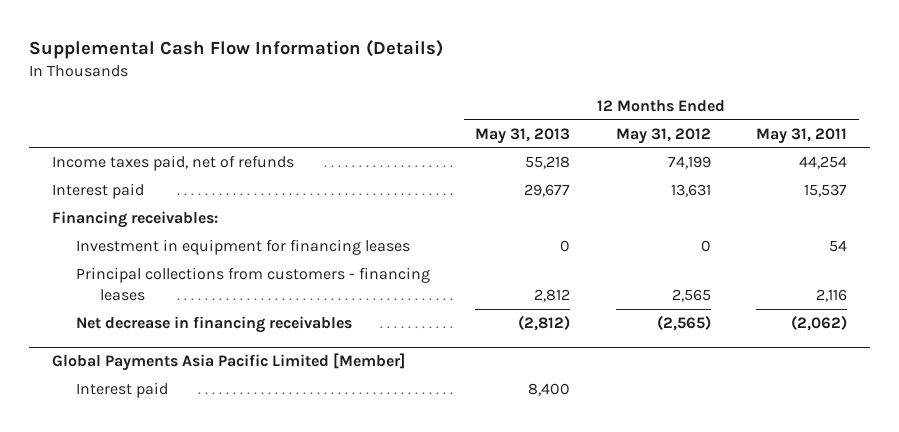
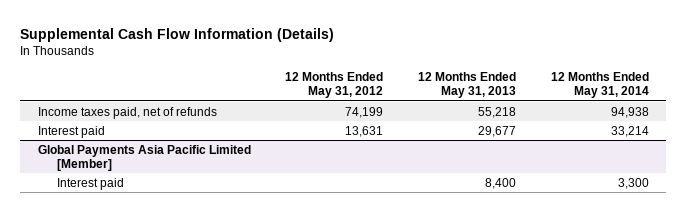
[756,127,848,144] May 31, 2011 -> none
none -> [551,71,650,99] 12 Months Ended May 31, 2014
[51,210,218,228] Financing receivables: -> none
[75,238,410,255] Investment in equipment for financing leases -> none
[75,266,430,301] Principal collections from customers - financing leases -> none
[75,315,352,333] Net decrease in financing receivables -> none

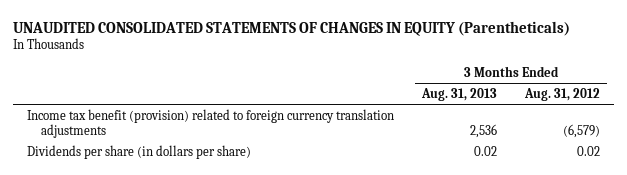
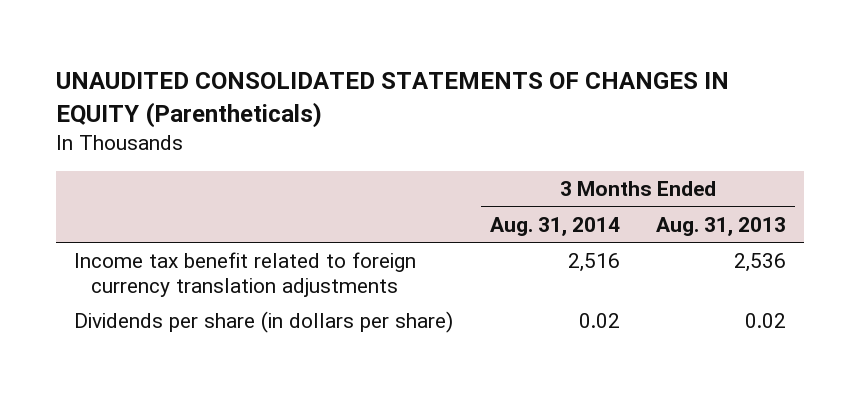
[523,87,600,101] Aug. 31, 2012 -> none
none -> [489,217,620,237] Aug. 31, 2014
[27,108,395,138] Income tax benefit (provision) related to foreign currency translation adjustments -> [74,252,417,297] Income tax benefit related to foreign currency translation adjustments

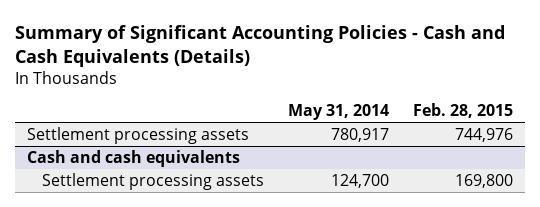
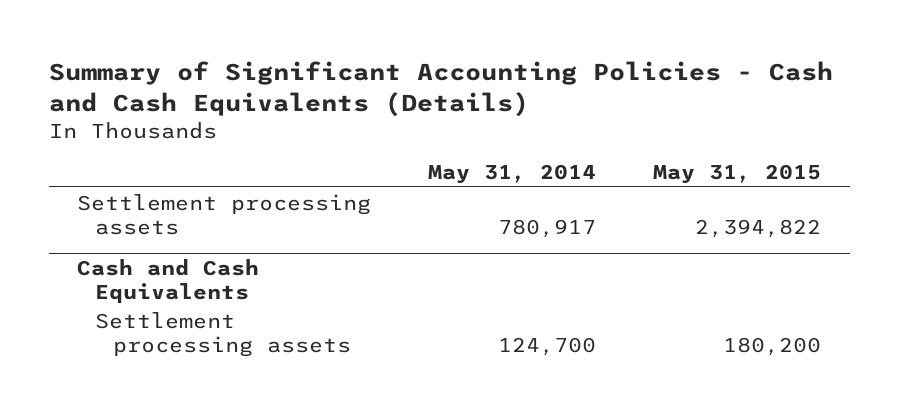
[412,102,513,118] Feb. 28, 2015 -> none
none -> [653,164,822,185] May 31, 2015
[27,149,241,167] Cash and cash equivalents -> [77,258,260,303] Cash and Cash Equivalents

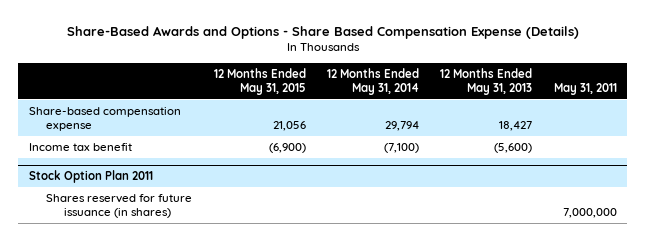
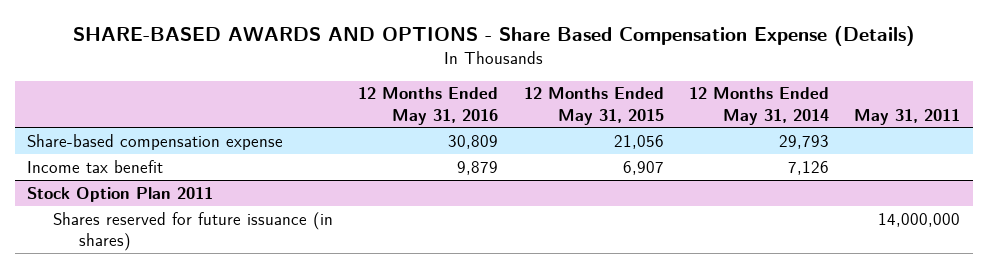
[66,25,579,39] Share-Based Awards and Options - Share Based Compensation Expense (Details) -> [72,25,915,46] SHARE-BASED AWARDS AND OPTIONS - Share Based Compensation Expense (Details)
[440,67,533,96] 12 Months Ended May 31, 2013 -> none
none -> [358,87,499,125] 12 Months Ended May 31, 2016
[384,121,419,132] 29,794 -> [779,134,830,149] 29,793
[268,142,306,153] (6,900) -> [622,160,664,175] 6,907
[383,142,419,153] (7,100) -> [788,160,830,175] 7,126
[562,208,617,219] 7,000,000 -> [878,212,961,227] 14,000,000

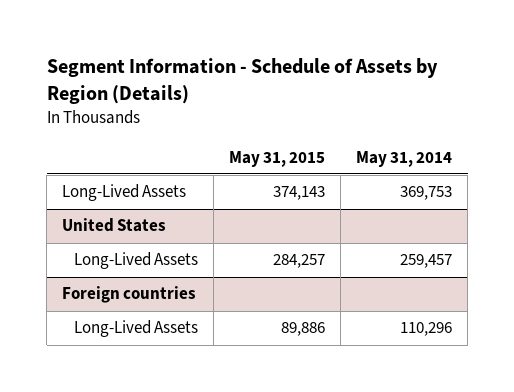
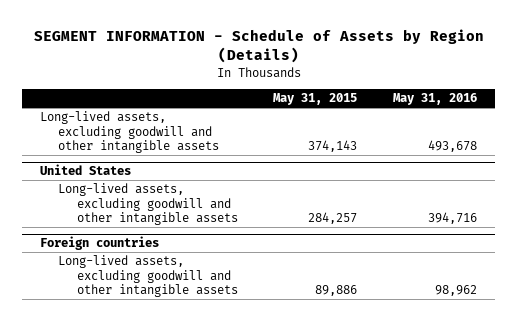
[46,58,438,104] Segment Information - Schedule of Assets by Region (Details) -> [33,29,484,64] SEGMENT INFORMATION - Schedule of Assets by Region (Details)
[356,150,453,167] May 31, 2014 -> none
none -> [392,93,477,106] May 31, 2016
[62,184,187,202] Long-Lived Assets -> [40,111,220,153] Long-lived assets, excluding goodwill and other intangible assets
[74,252,199,270] Long-Lived Assets -> [58,183,238,225] Long-lived assets, excluding goodwill and other intangible assets
[74,320,199,338] Long-Lived Assets -> [58,255,238,297] Long-lived assets, excluding goodwill and other intangible assets

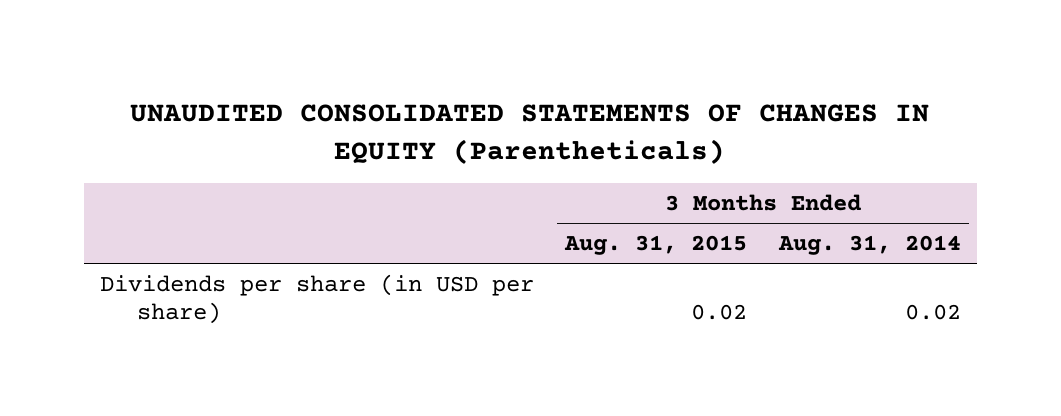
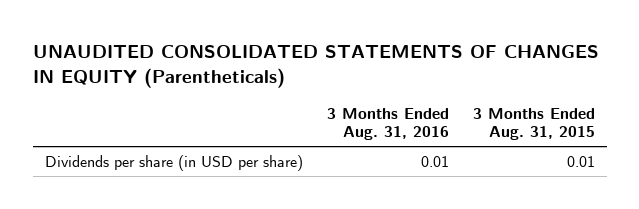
[777,235,961,256] Aug. 31, 2014 -> none
none -> [326,107,449,141] 3 Months Ended Aug. 31, 2016
[691,304,748,321] 0.02 -> [566,156,595,168] 0.01

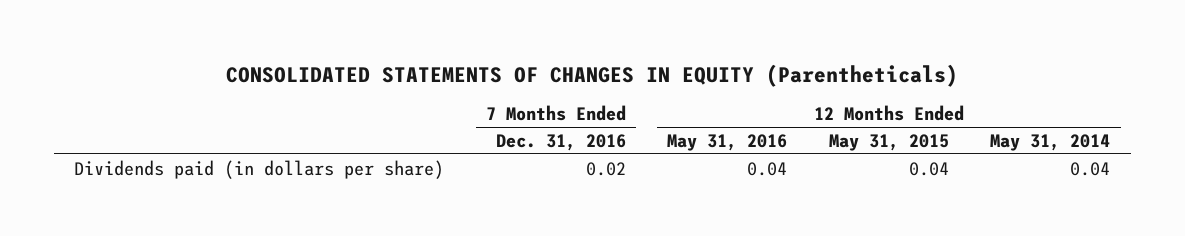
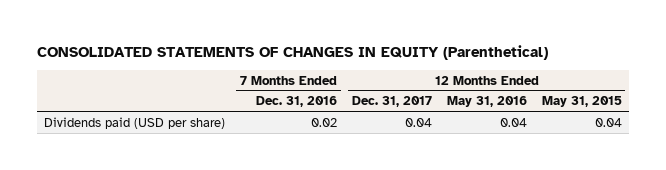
[226,64,959,88] CONSOLIDATED STATEMENTS OF CHANGES IN EQUITY (Parentheticals) -> [36,45,548,61] CONSOLIDATED STATEMENTS OF CHANGES IN EQUITY (Parenthetical)
[990,133,1111,151] May 31, 2014 -> none
none -> [351,96,432,108] Dec. 31, 2017
[74,159,445,179] Dividends paid (in dollars per share) -> [44,116,226,129] Dividends paid (USD per share)

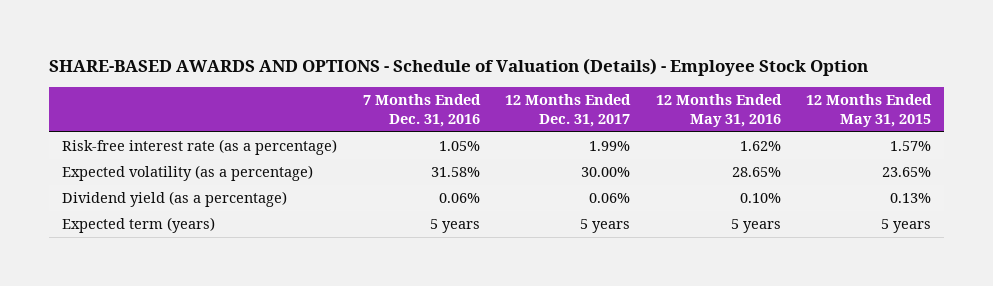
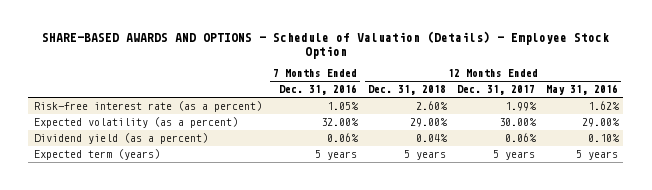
[806,93,933,127] 12 Months Ended May 31, 2015 -> none
none -> [367,85,446,96] Dec. 31, 2018
[62,139,338,156] Risk-free interest rate (as a percentage) -> [33,101,262,113] Risk-free interest rate (as a percent)
[62,165,314,182] Expected volatility (as a percentage) -> [33,117,238,129] Expected volatility (as a percent)
[430,167,480,178] 31.58% -> [320,118,359,127] 32.00%
[731,167,781,178] 28.65% -> [581,118,620,128] 29.00%
[62,191,288,208] Dividend yield (as a percentage) -> [33,133,208,145] Dividend yield (as a percent)

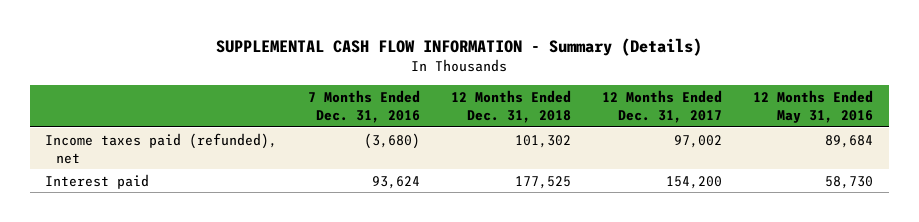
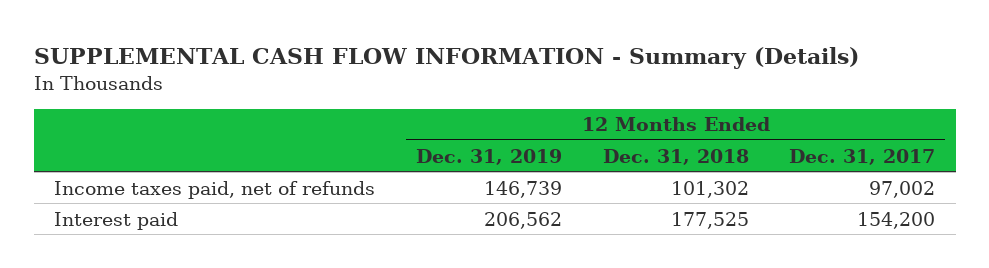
[308,90,421,124] 7 Months Ended Dec. 31, 2016 -> none
[753,90,874,124] 12 Months Ended May 31, 2016 -> none
none -> [415,148,562,165] Dec. 31, 2019
[45,132,278,164] Income taxes paid (refunded), net -> [54,180,376,199] Income taxes paid, net of refunds

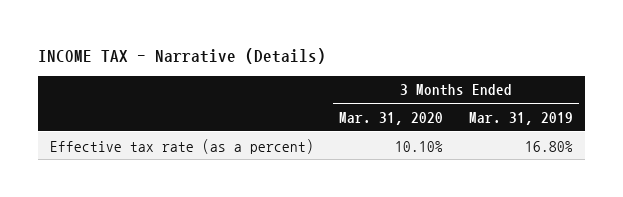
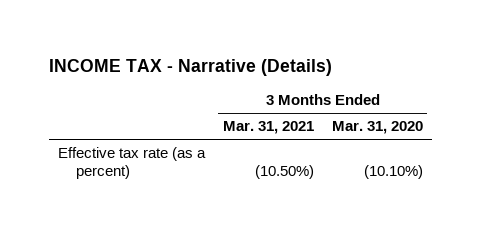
[468,111,573,125] Mar. 31, 2019 -> none
none -> [222,121,314,135] Mar. 31, 2021
[395,140,444,152] 10.10% -> [363,165,423,180] (10.10%)

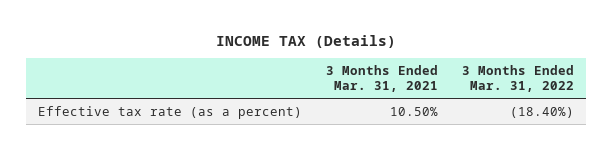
[48,59,332,77] INCOME TAX - Narrative (Details) -> [215,34,396,48] INCOME TAX (Details)
[331,121,423,135] Mar. 31, 2020 -> none
none -> [461,64,574,93] 3 Months Ended Mar. 31, 2022
[254,165,314,180] (10.50%) -> [389,106,438,116] 10.50%

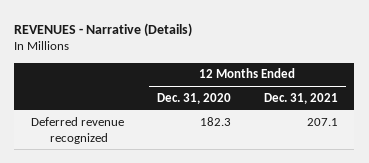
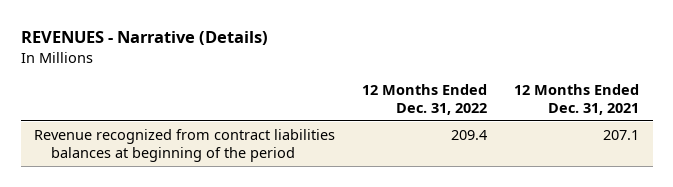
[156,92,231,104] Dec. 31, 2020 -> none
none -> [362,83,488,116] 12 Months Ended Dec. 31, 2022
[30,116,124,144] Deferred revenue recognized -> [34,128,336,163] Revenue recognized from contract liabilities balances at beginning of the period

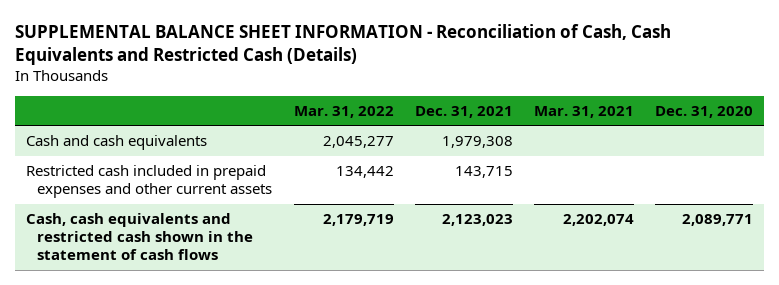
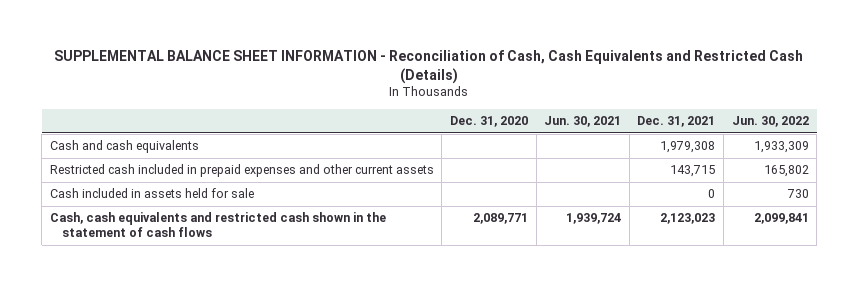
[293,105,394,118] Mar. 31, 2022 -> none
[534,105,635,118] Mar. 31, 2021 -> none
none -> [544,116,622,128] Jun. 30, 2021
none -> [731,116,809,128] Jun. 30, 2022
none -> [49,188,254,199] Cash included in assets held for sale

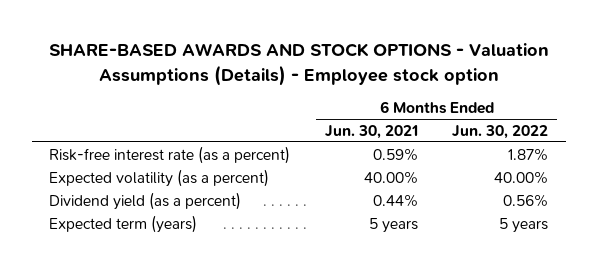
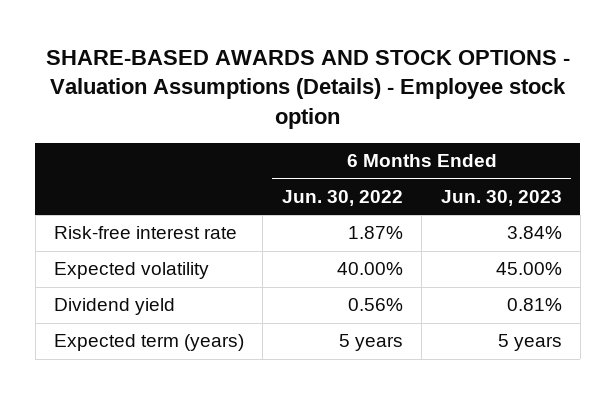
[324,124,418,139] Jun. 30, 2021 -> none
none -> [440,189,562,206] Jun. 30, 2023
[49,145,291,164] Risk-free interest rate (as a percent) -> [54,226,238,240] Risk-free interest rate
[49,168,270,187] Expected volatility (as a percent) -> [54,262,210,280] Expected volatility
[49,191,242,210] Dividend yield (as a percent) -> [54,298,176,316] Dividend yield

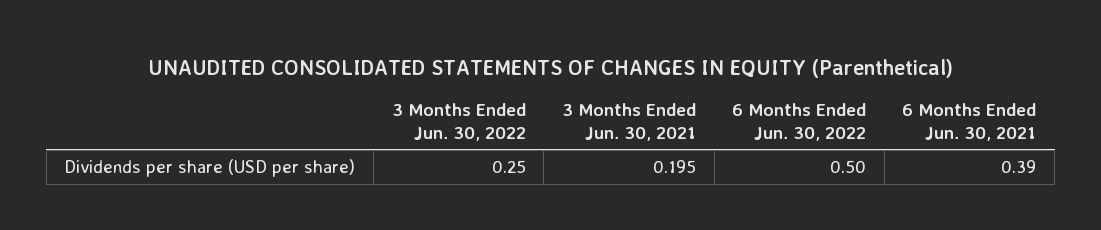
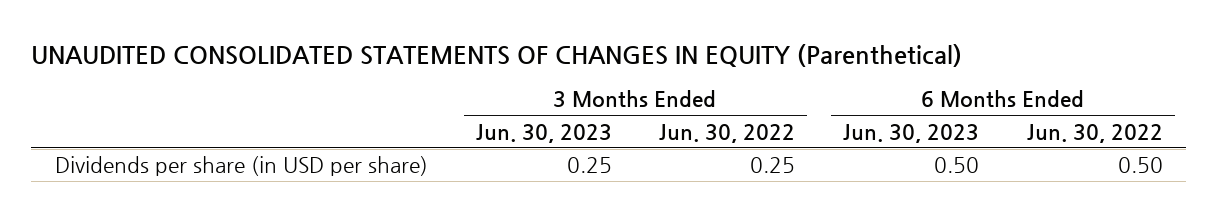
[561,103,696,141] 3 Months Ended Jun. 30, 2021 -> none
[902,103,1037,141] 6 Months Ended Jun. 30, 2021 -> none
none -> [475,123,612,143] Jun. 30, 2023
none -> [842,123,979,143] Jun. 30, 2023
[64,159,356,178] Dividends per share (USD per share) -> [54,156,428,177] Dividends per share (in USD per share)

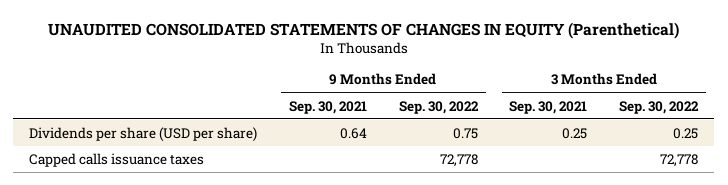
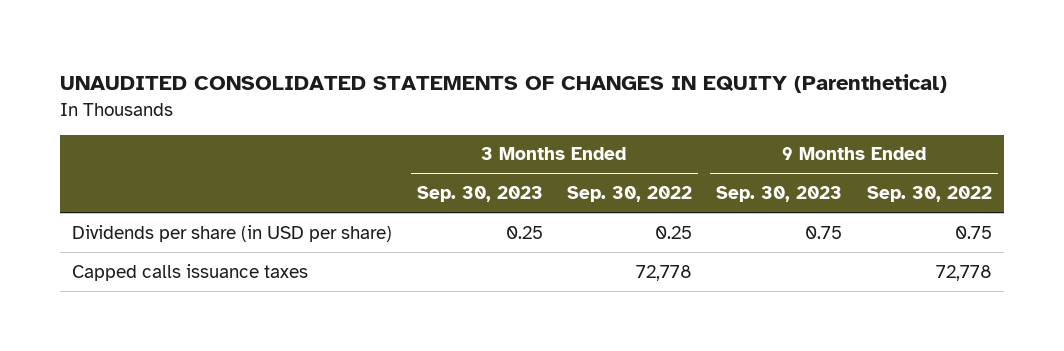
[289,100,368,114] Sep. 30, 2021 -> none
[509,100,588,114] Sep. 30, 2021 -> none
none -> [416,186,543,203] Sep. 30, 2023
none -> [716,186,843,203] Sep. 30, 2023
[29,126,258,142] Dividends per share (USD per share) -> [72,224,393,242] Dividends per share (in USD per share)

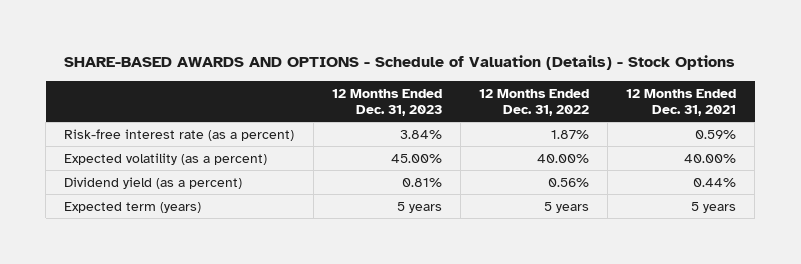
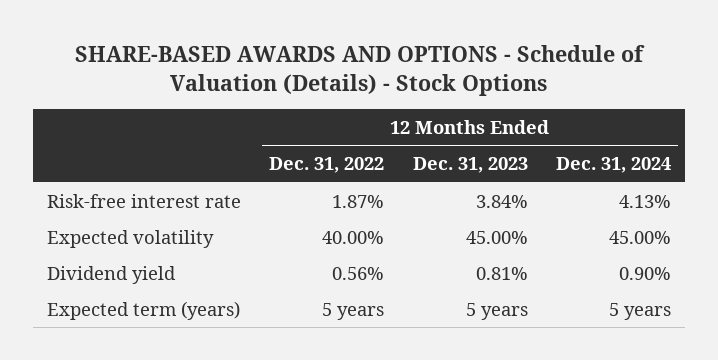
[626,88,737,116] 12 Months Ended Dec. 31, 2021 -> none
none -> [555,157,671,174] Dec. 31, 2024
[64,128,295,141] Risk-free interest rate (as a percent) -> [47,193,242,208] Risk-free interest rate
[64,152,268,165] Expected volatility (as a percent) -> [47,229,215,248] Expected volatility
[64,176,243,189] Dividend yield (as a percent) -> [47,265,177,284] Dividend yield

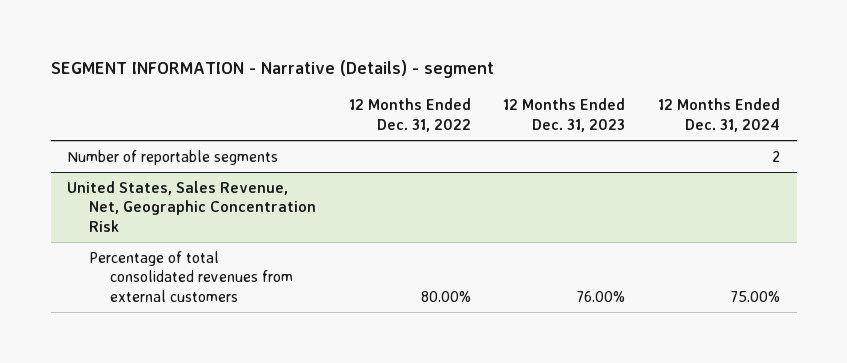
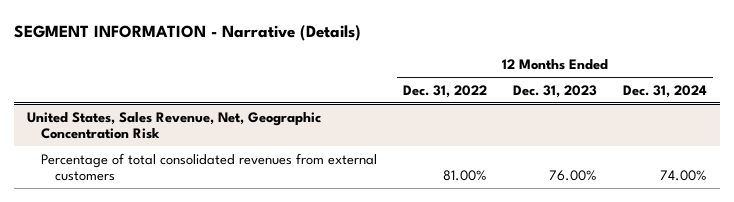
[50,60,494,79] SEGMENT INFORMATION - Narrative (Details) - segment -> [14,25,362,42] SEGMENT INFORMATION - Narrative (Details)
[66,149,278,165] Number of reportable segments -> none
[420,290,471,302] 80.00% -> [443,170,488,182] 81.00%
[730,290,781,302] 75.00% -> [660,170,708,182] 74.00%

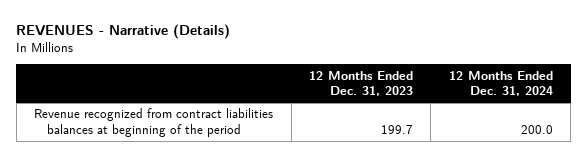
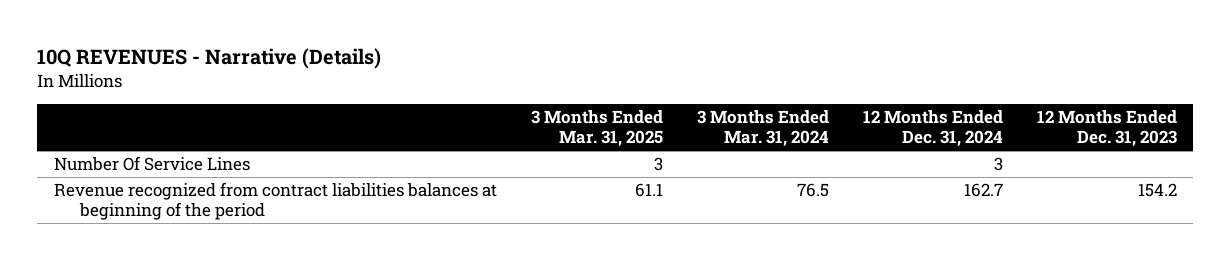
[16,24,231,40] REVENUES - Narrative (Details) -> [37,47,382,69] 10Q REVENUES - Narrative (Details)
none -> [530,110,663,148] 3 Months Ended Mar. 31, 2025
none -> [696,110,829,148] 3 Months Ended Mar. 31, 2024
none -> [54,156,251,172] Number Of Service Lines
[381,125,414,135] 199.7 -> [1137,183,1177,198] 154.2
[520,125,553,135] 200.0 -> [963,183,1003,198] 162.7

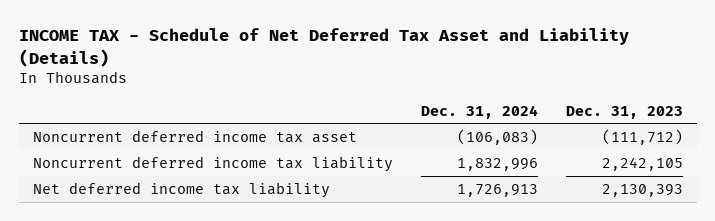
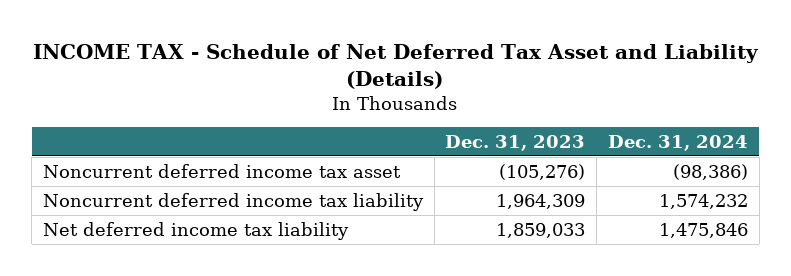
[456,128,538,145] (106,083) -> [672,163,748,180] (98,386)
[601,128,683,145] (111,712) -> [499,163,586,180] (105,276)
[456,157,538,171] 1,832,996 -> [658,193,748,209] 1,574,232
[601,156,683,171] 2,242,105 -> [496,193,586,209] 1,964,309
[456,183,538,197] 1,726,913 -> [658,222,748,238] 1,475,846
[601,183,683,197] 2,130,393 -> [496,222,586,238] 1,859,033

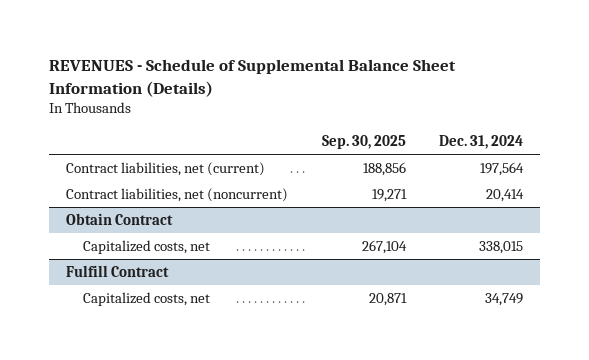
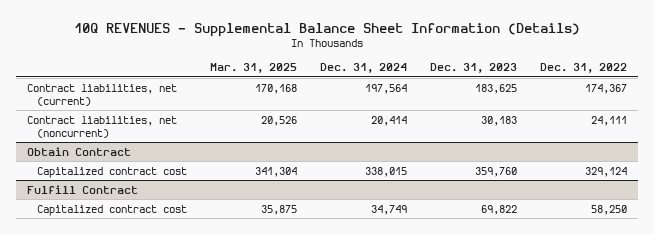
[49,59,457,97] REVENUES - Schedule of Supplemental Balance Sheet Information (Details) -> [73,22,580,37] 10Q REVENUES - Supplemental Balance Sheet Information (Details)
[321,134,406,149] Sep. 30, 2025 -> none
none -> [209,63,297,74] Mar. 31, 2025
none -> [429,63,517,74] Dec. 31, 2023
none -> [539,63,627,74] Dec. 31, 2022
[83,240,211,255] Capitalized costs, net -> [36,166,187,178] Capitalized contract cost
[83,292,211,307] Capitalized costs, net -> [36,204,187,216] Capitalized contract cost

